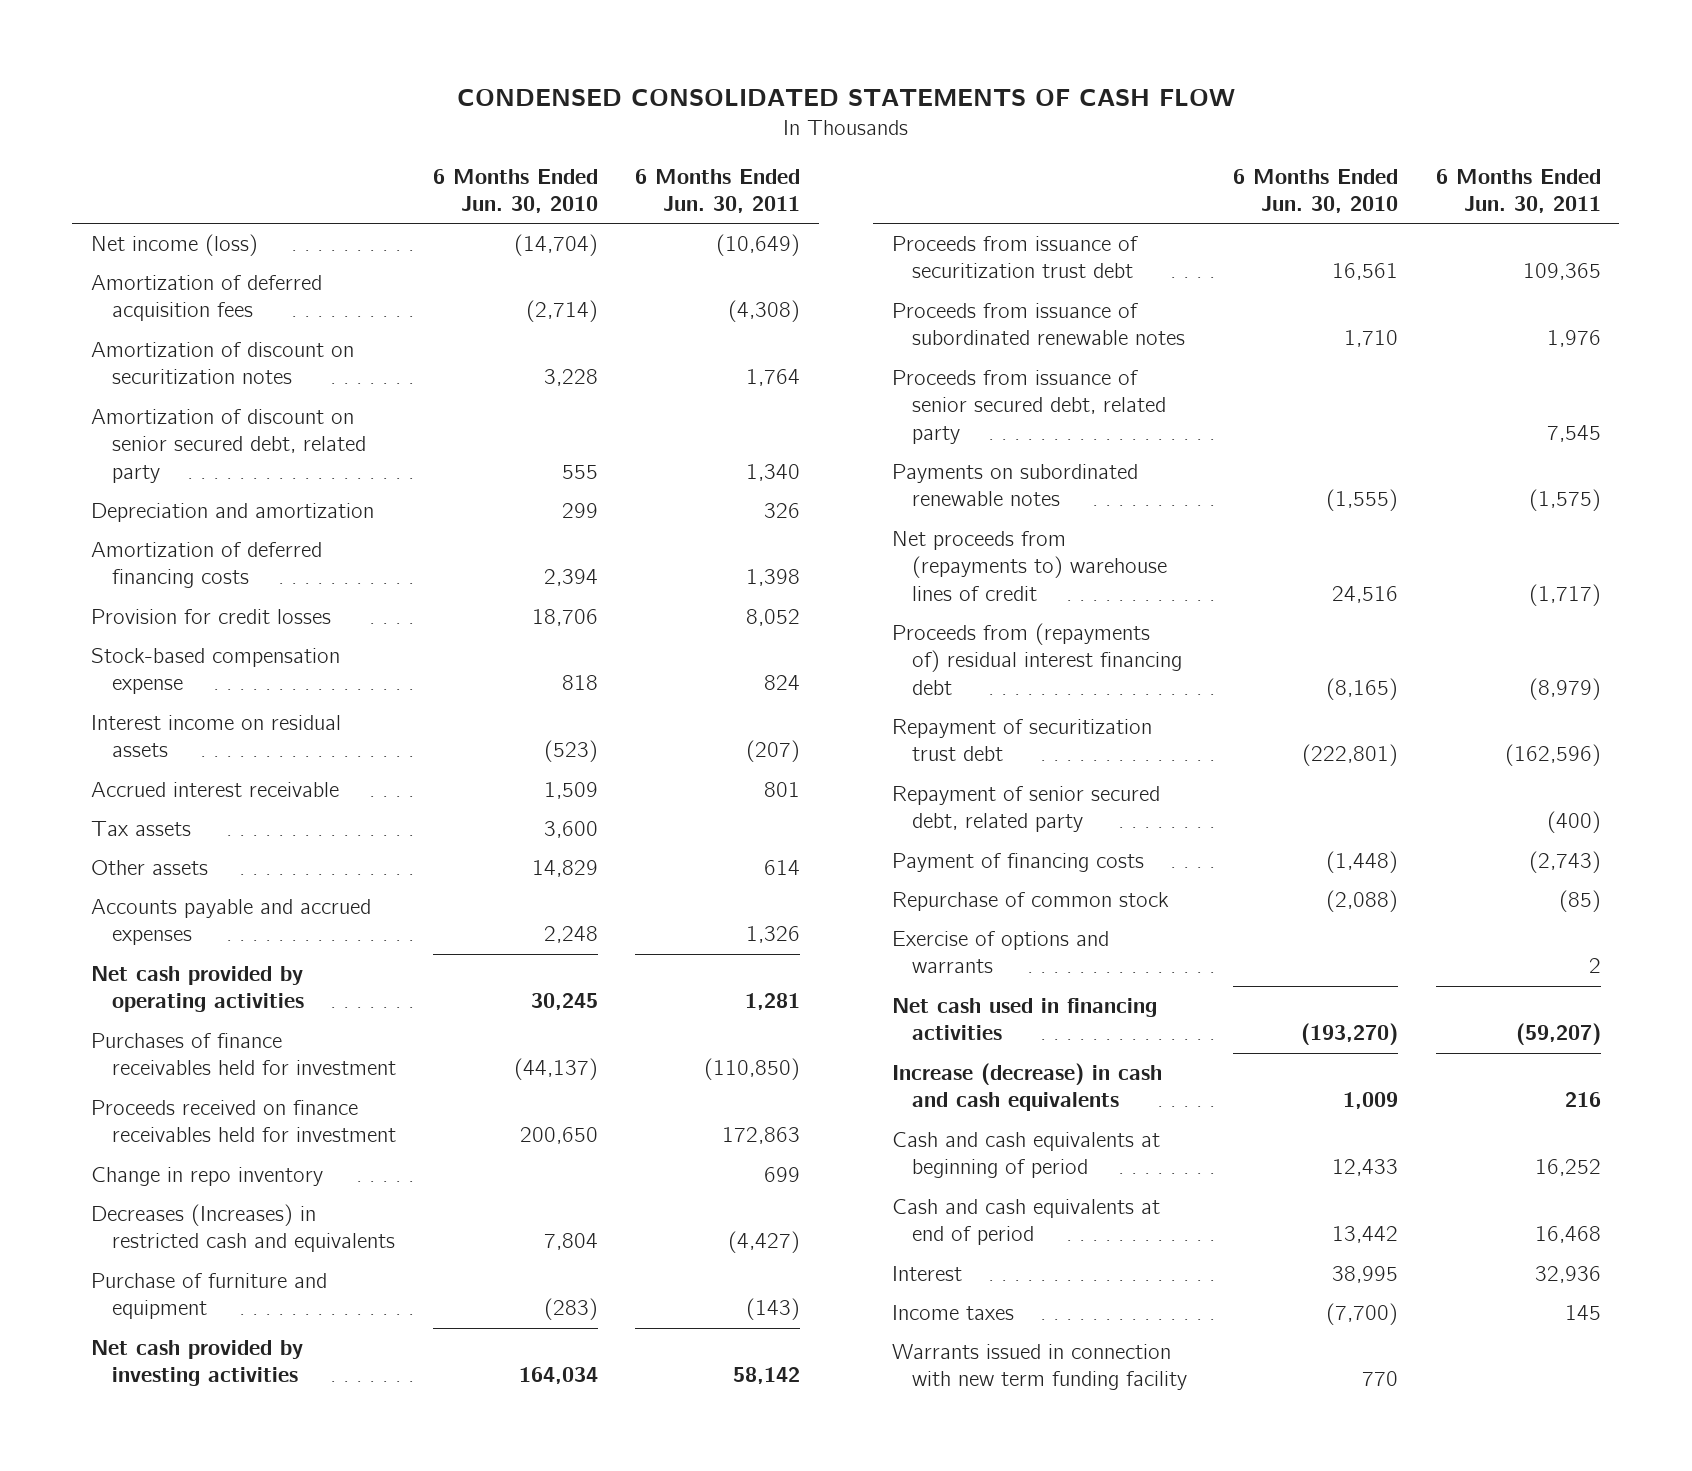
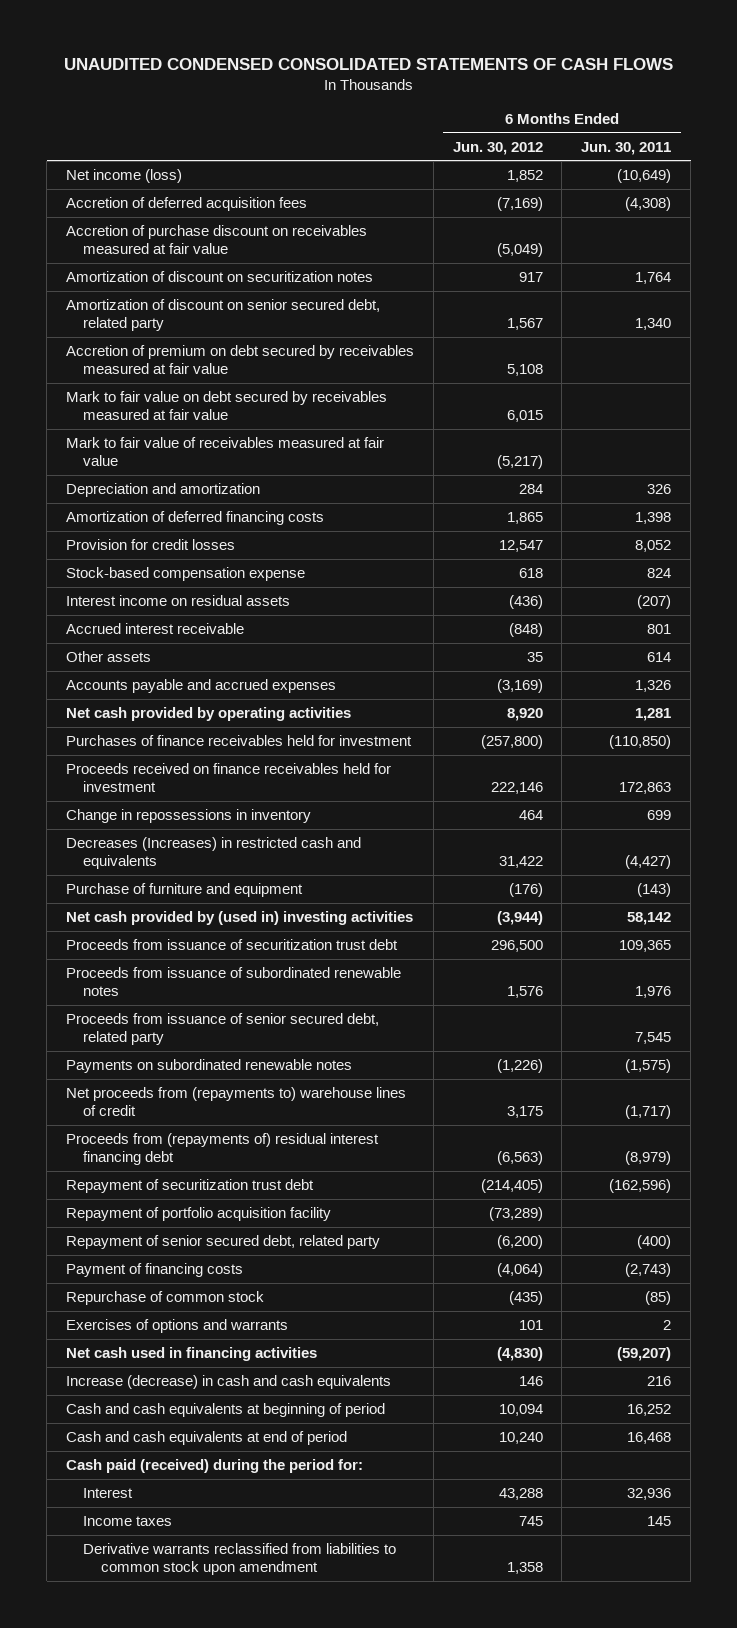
[456,88,1235,106] CONDENSED CONSOLIDATED STATEMENTS OF CASH FLOW -> [63,57,673,70] UNAUDITED CONDENSED CONSOLIDATED STATEMENTS OF CASH FLOWS
[432,168,598,214] 6 Months Ended Jun. 30, 2010 -> none
none -> [452,141,543,155] Jun. 30, 2012
[91,275,323,322] Amortization of deferred acquisition fees -> [66,197,308,212] Accretion of deferred acquisition fees
none -> [66,225,368,254] Accretion of purchase discount on receivables measured at fair value
none -> [66,345,415,374] Accretion of premium on debt secured by receivables measured at fair value
none -> [66,391,388,420] Mark to fair value on debt secured by receivables measured at fair value
none -> [66,437,385,466] Mark to fair value of receivables measured at fair value
[91,821,192,837] Tax assets -> none
[91,1167,324,1187] Change in repo inventory -> [66,809,312,824] Change in repossessions in inventory
[91,1340,304,1387] Net cash provided by investing activities -> [66,911,414,926] Net cash provided by (used in) investing activities
none -> [66,1207,332,1222] Repayment of portfolio acquisition facility
[891,931,1109,974] Exercise of options and warrants -> [66,1319,289,1334] Exercises of options and warrants
none -> [66,1459,364,1474] Cash paid (received) during the period for:
[891,1344,1188,1391] Warrants issued in connection with new term funding facility -> none
none -> [83,1543,397,1575] Derivative warrants reclassified from liabilities to common stock upon amendment

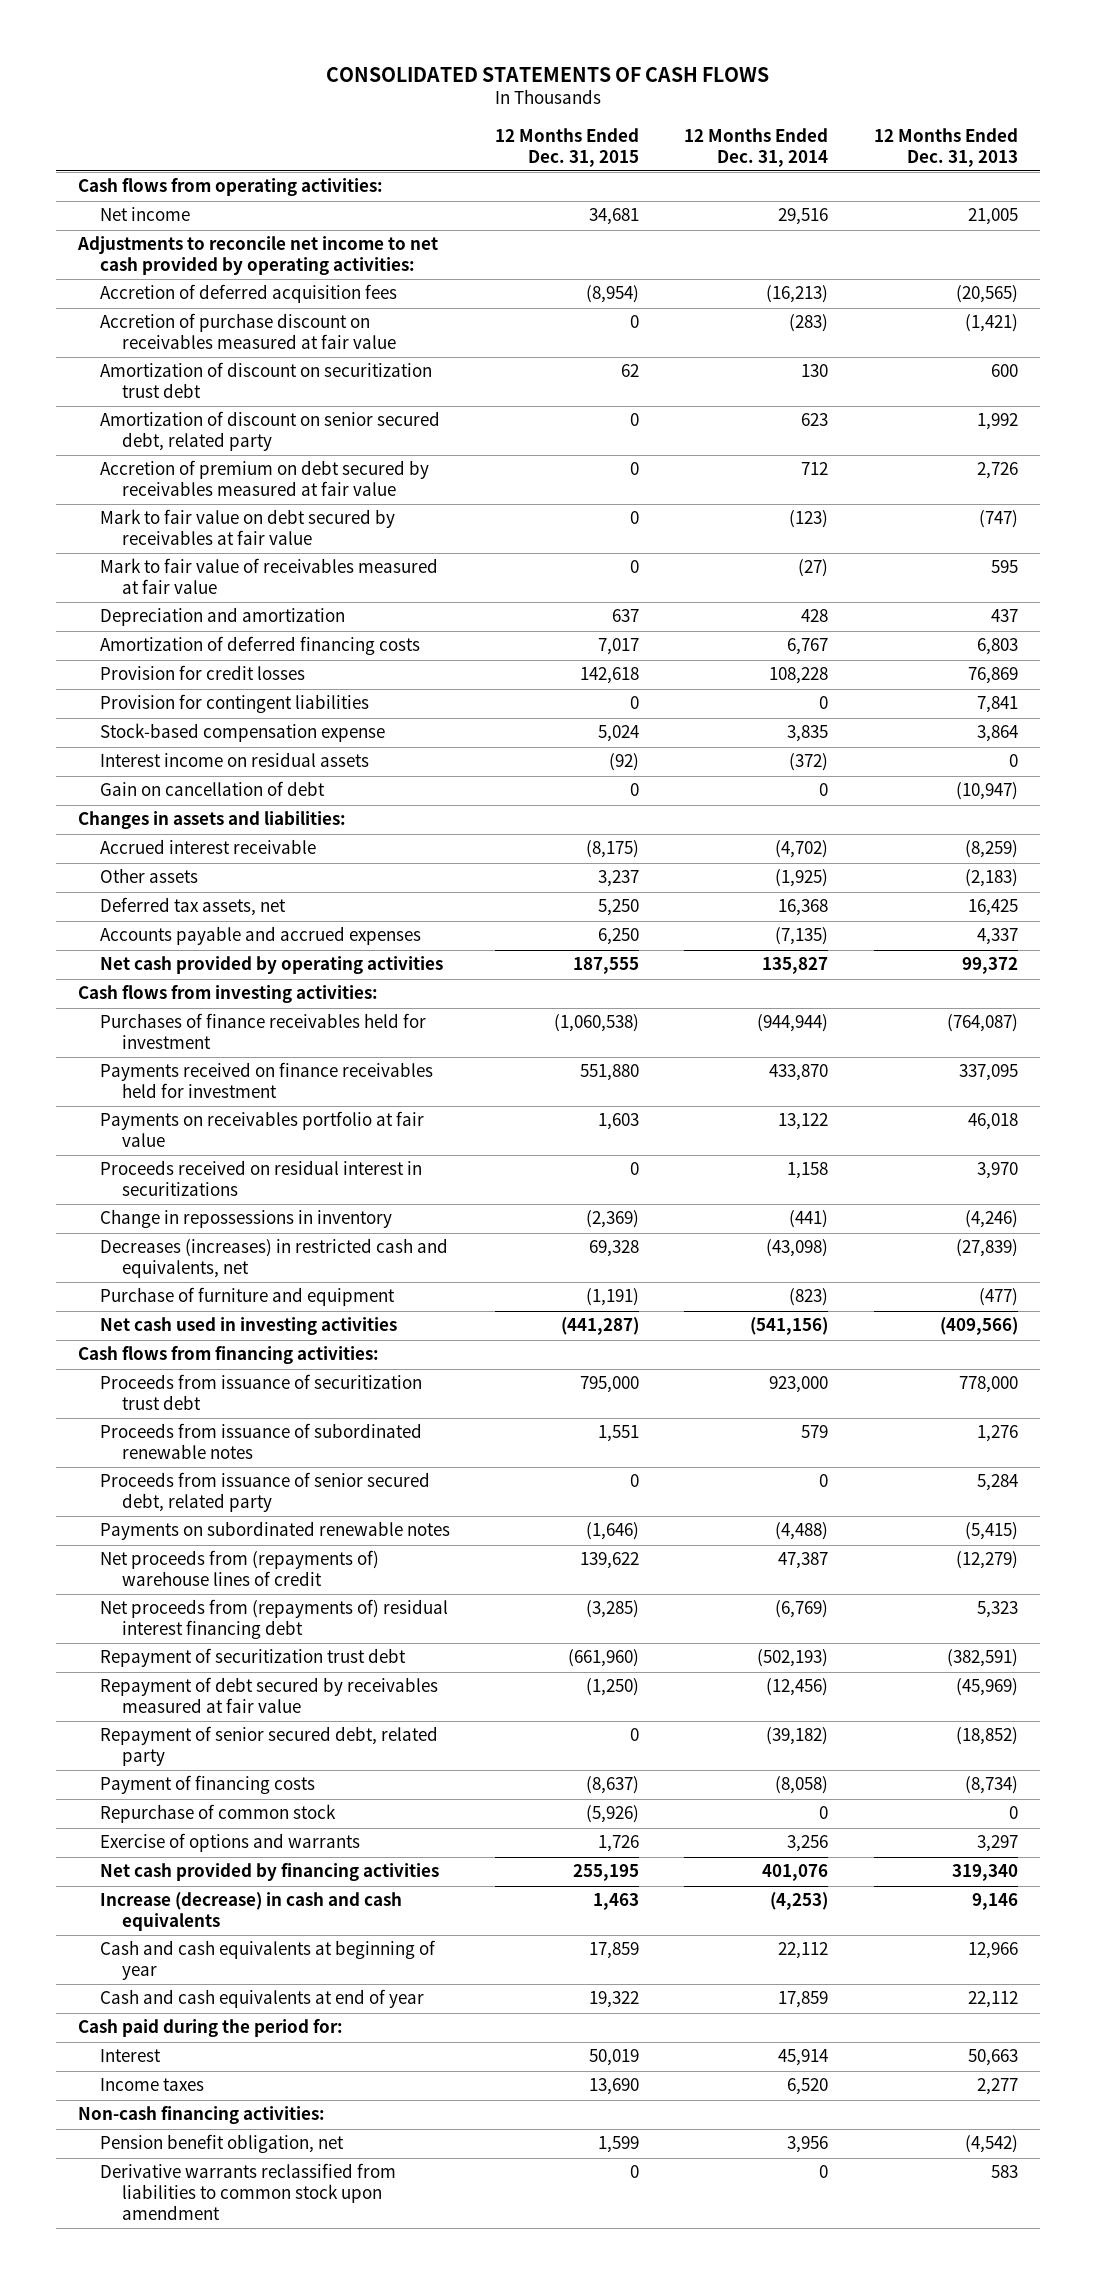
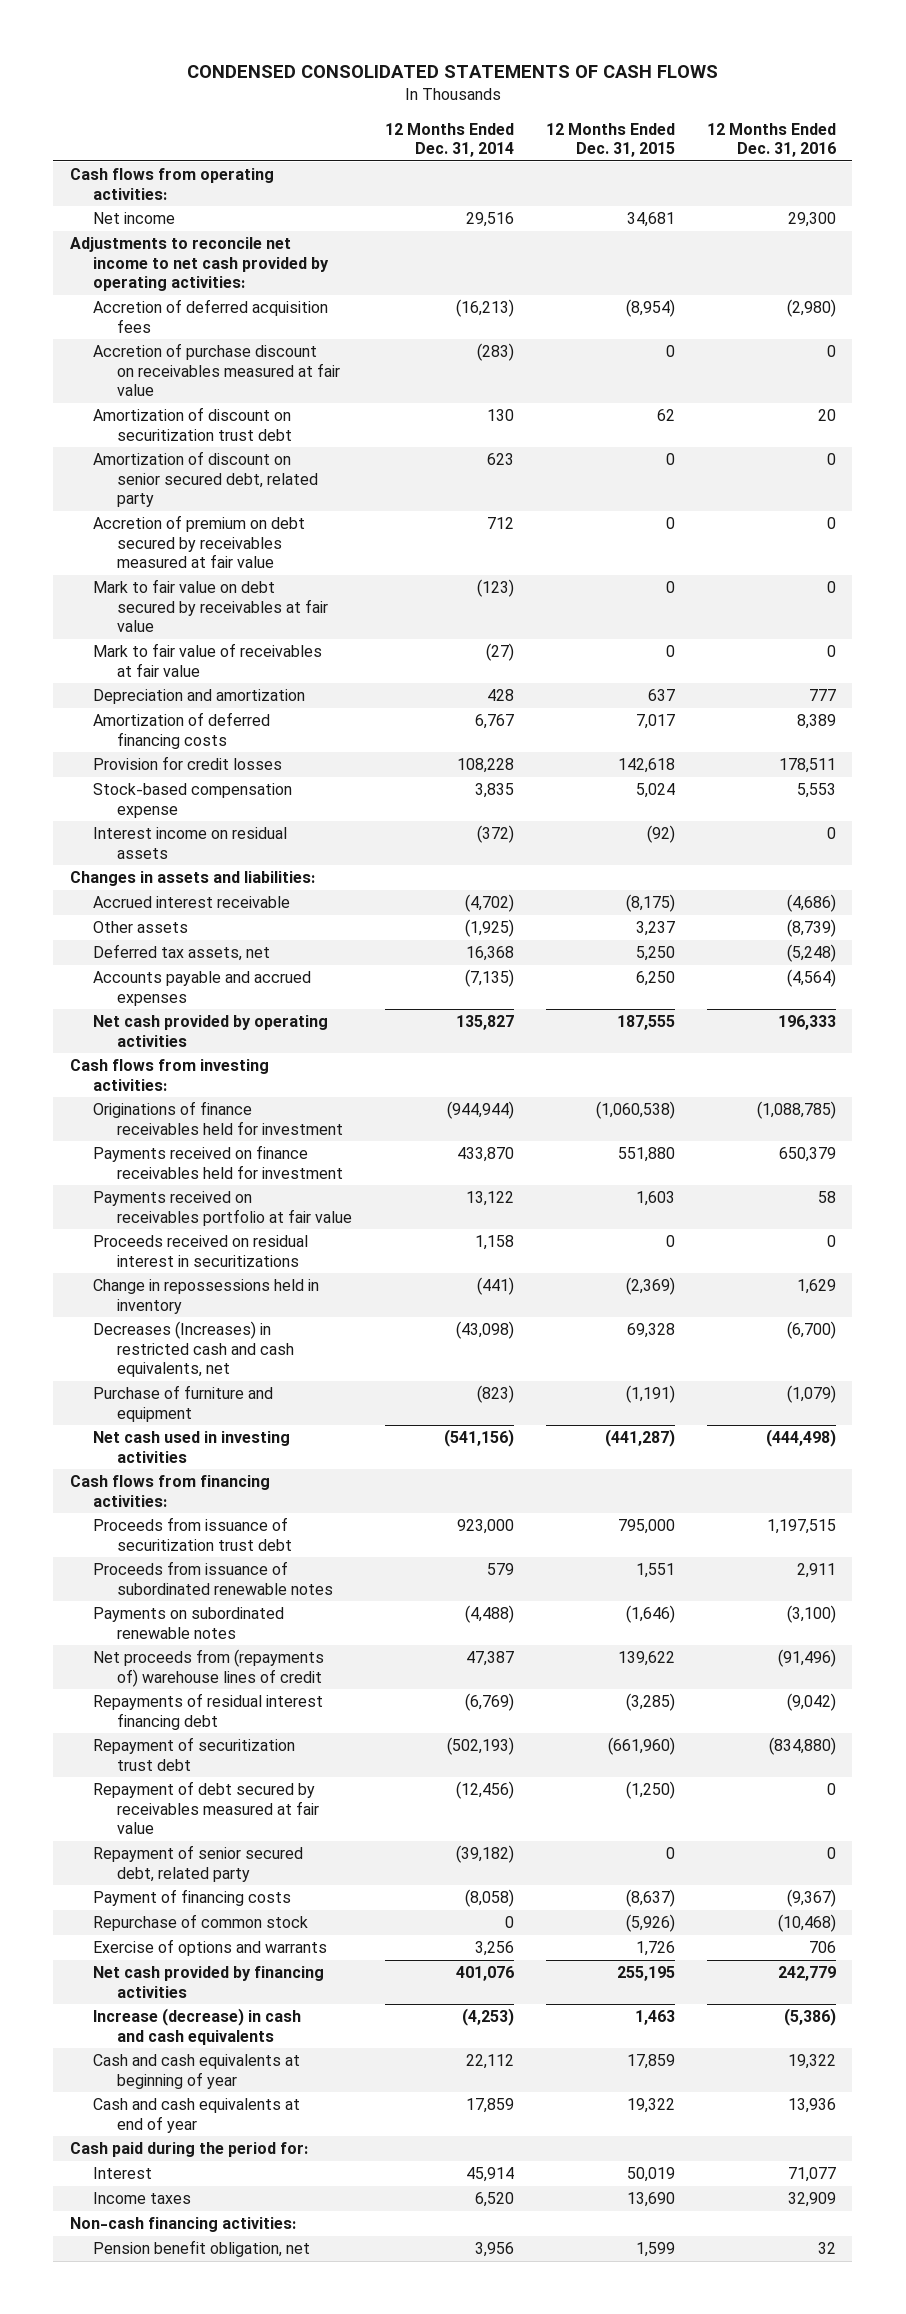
[325,66,769,82] CONSOLIDATED STATEMENTS OF CASH FLOWS -> [186,65,718,79] CONDENSED CONSOLIDATED STATEMENTS OF CASH FLOWS
[873,127,1018,167] 12 Months Ended Dec. 31, 2013 -> none
none -> [707,122,837,157] 12 Months Ended Dec. 31, 2016
[100,558,439,595] Mark to fair value of receivables measured at fair value -> [93,643,323,677] Mark to fair value of receivables at fair value
[100,694,370,714] Provision for contingent liabilities -> none
[100,781,326,797] Gain on cancellation of debt -> none
[100,1013,427,1050] Purchases of finance receivables held for investment -> [93,1101,344,1135] Originations of finance receivables held for investment
[100,1111,425,1148] Payments on receivables portfolio at fair value -> [93,1191,353,1226] Payments received on receivables portfolio at fair value
[100,1209,393,1229] Change in repossessions in inventory -> [93,1279,320,1314] Change in repossessions held in inventory
[100,1238,449,1279] Decreases (increases) in restricted cash and equivalents, net -> [93,1321,295,1377] Decreases (Increases) in restricted cash and cash equivalents, net
[100,1472,431,1513] Proceeds from issuance of senior secured debt, related party -> none
[100,1599,449,1640] Net proceeds from (repayments of) residual interest financing debt -> [93,1693,324,1730] Repayments of residual interest financing debt
[100,2163,397,2221] Derivative warrants reclassified from liabilities to common stock upon amendment -> none

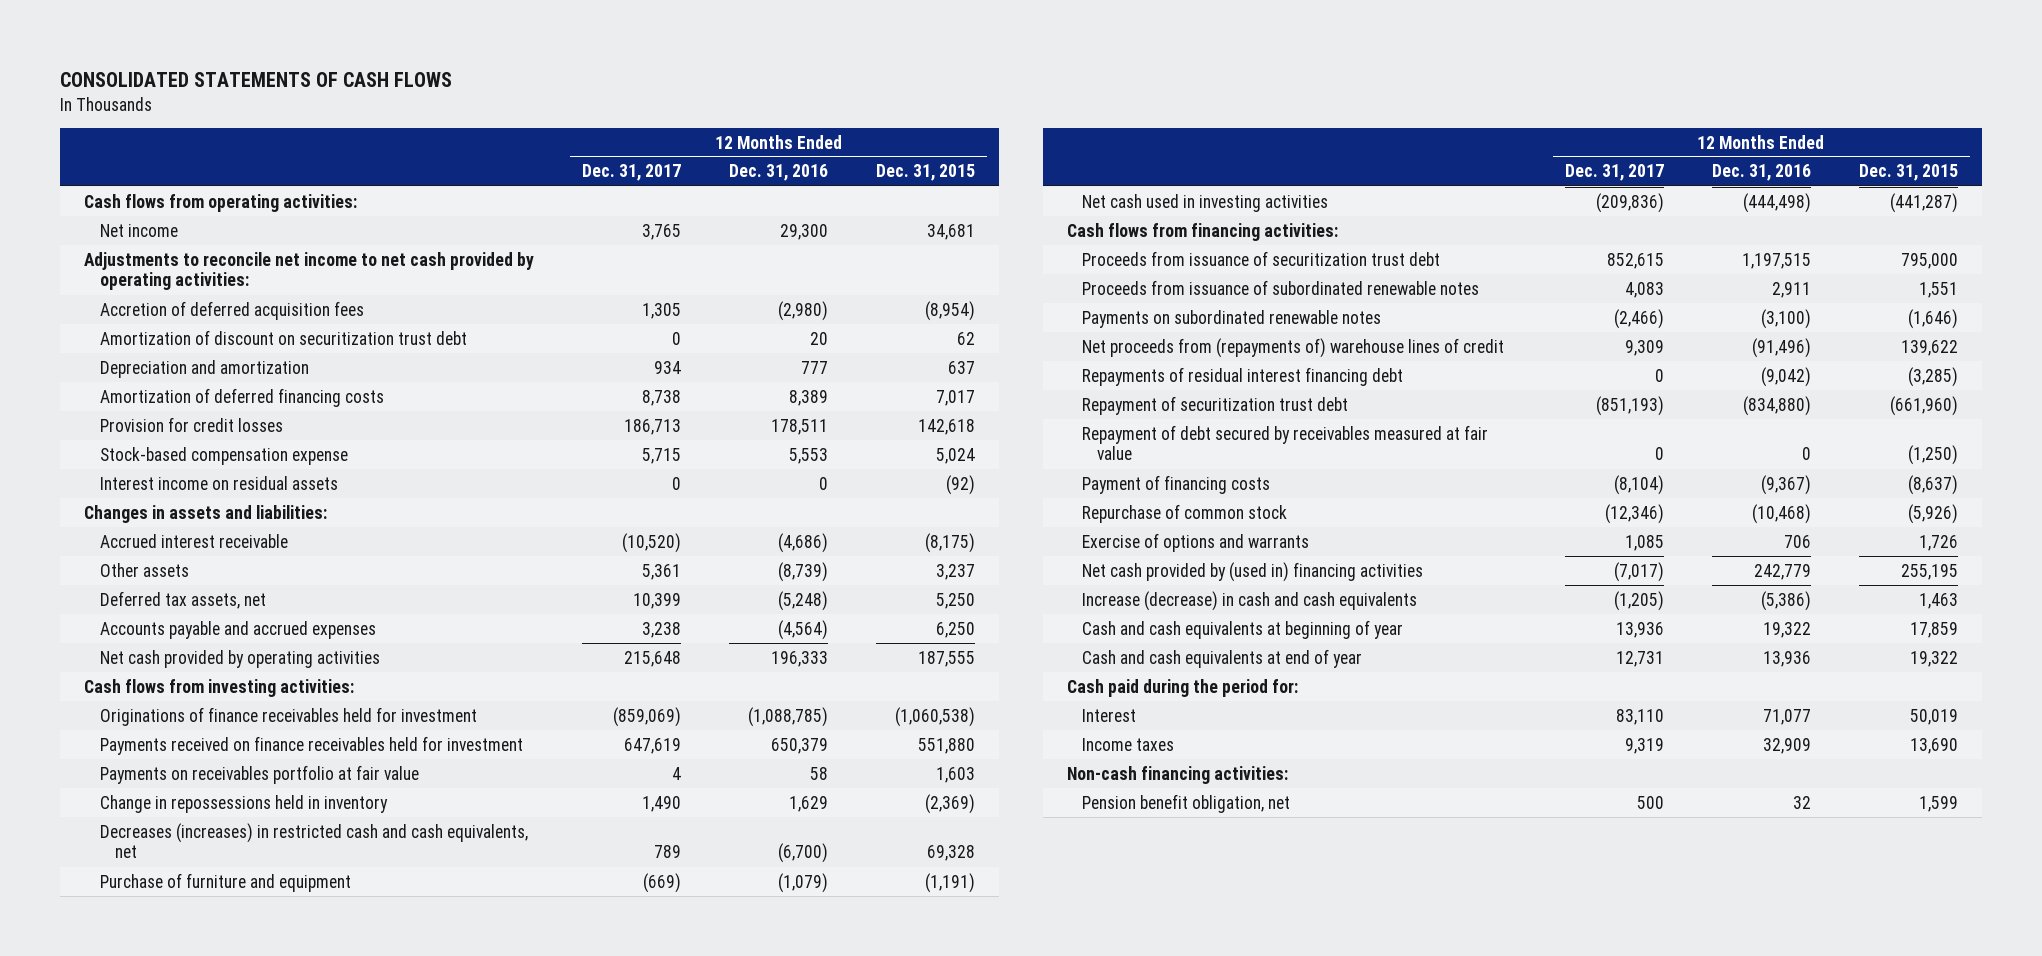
[186,65,718,79] CONDENSED CONSOLIDATED STATEMENTS OF CASH FLOWS -> [60,72,453,88] CONSOLIDATED STATEMENTS OF CASH FLOWS
[384,122,514,157] 12 Months Ended Dec. 31, 2014 -> none
none -> [582,164,682,182] Dec. 31, 2017
[93,343,341,396] Accretion of purchase discount on receivables measured at fair value -> none
[93,451,319,507] Amortization of discount on senior secured debt, related party -> none
[93,515,306,568] Accretion of premium on debt secured by receivables measured at fair value -> none
[93,579,329,632] Mark to fair value on debt secured by receivables at fair value -> none
[93,643,323,677] Mark to fair value of receivables at fair value -> none
[93,1235,309,1267] Proceeds received on residual interest in securitizations -> none
[93,1191,353,1226] Payments received on receivables portfolio at fair value -> [99,764,419,784] Payments on receivables portfolio at fair value
[93,1321,295,1377] Decreases (Increases) in restricted cash and cash equivalents, net -> [99,822,528,859] Decreases (increases) in restricted cash and cash equivalents, net
[93,1845,304,1882] Repayment of senior secured debt, related party -> none
[93,1966,325,1998] Net cash provided by financing activities -> [1082,561,1424,582] Net cash provided by (used in) financing activities

